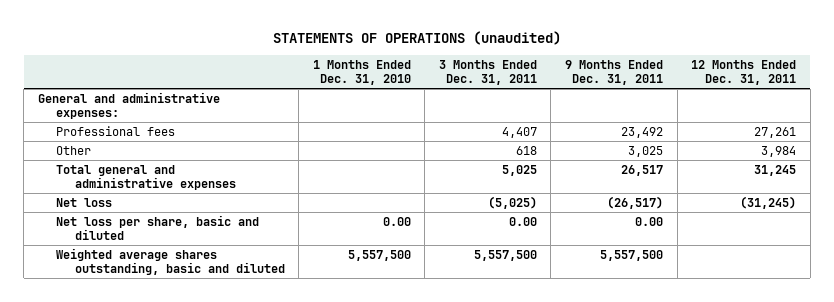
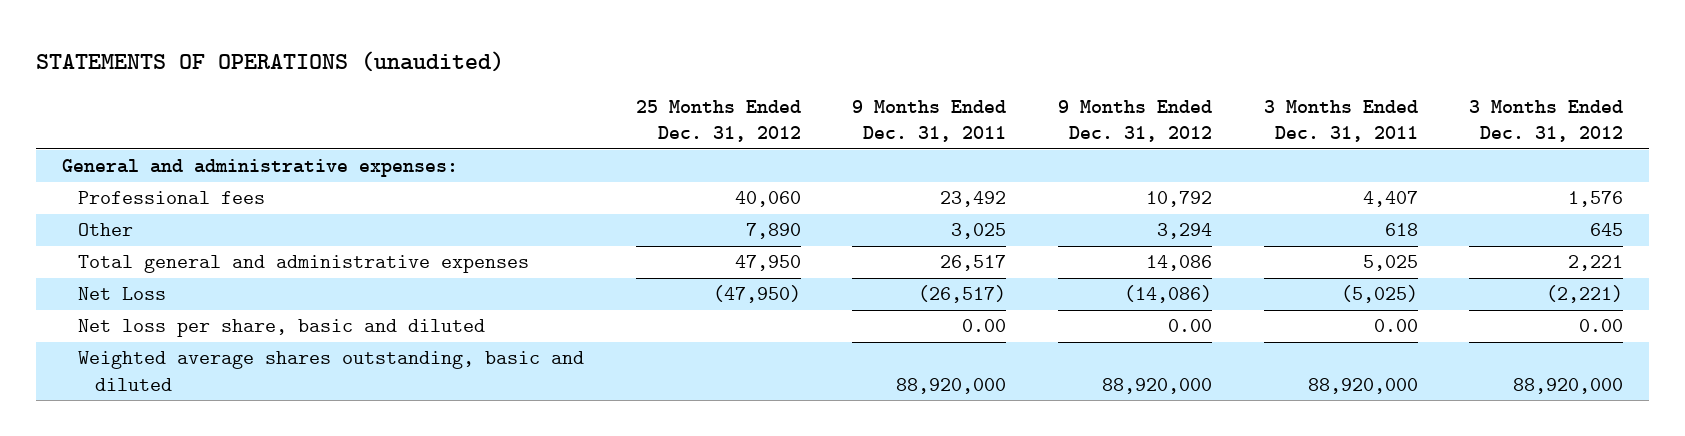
[312,59,411,86] 1 Months Ended Dec. 31, 2010 -> none
[691,59,797,86] 12 Months Ended Dec. 31, 2011 -> none
none -> [635,99,801,143] 25 Months Ended Dec. 31, 2012
none -> [1058,99,1213,143] 9 Months Ended Dec. 31, 2012
none -> [1469,99,1624,143] 3 Months Ended Dec. 31, 2012
[56,198,113,208] Net loss -> [78,287,167,301] Net Loss
[473,250,537,262] 5,557,500 -> [1307,377,1418,394] 88,920,000
[600,250,664,262] 5,557,500 -> [896,377,1007,394] 88,920,000

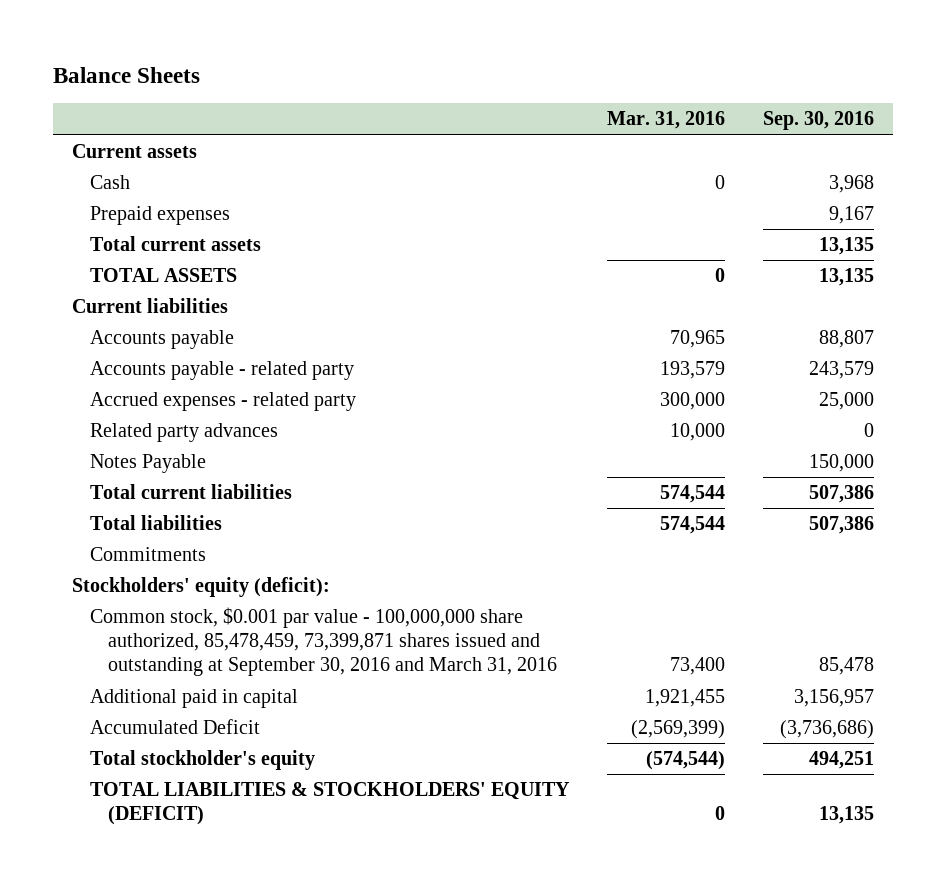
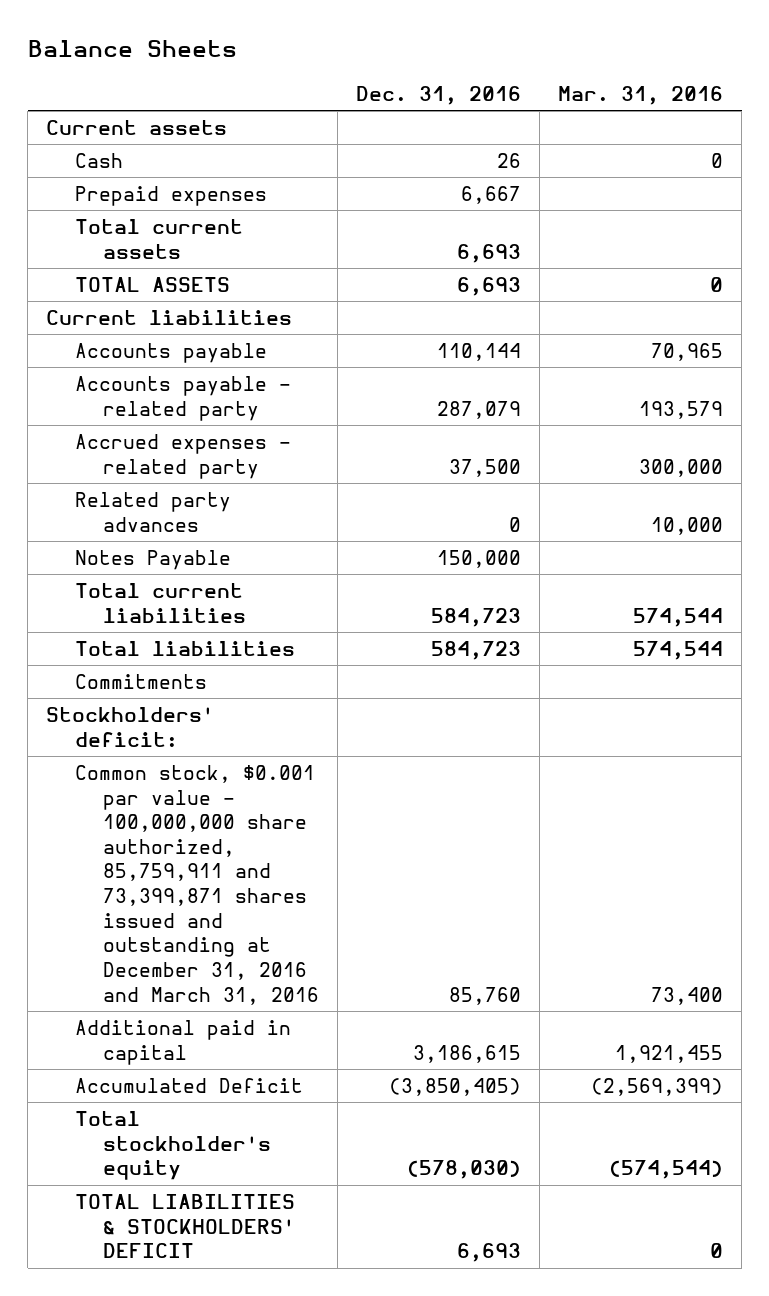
[762,111,874,131] Sep. 30, 2016 -> none
none -> [356,85,522,105] Dec. 31, 2016
[71,577,330,598] Stockholders' equity (deficit): -> [46,707,215,747] Stockholders' deficit:
[89,607,557,677] Common stock, $0.001 par value - 100,000,000 share authorized, 85,478,459, 73,399,871 shares issued and outstanding at September 30, 2016 and March 31, 2016 -> [74,765,319,1005] Common stock, $0.001 par value - 100,000,000 share authorized, 85,759,911 and 73,399,871 shares issued and outstanding at December 31, 2016 and March 31, 2016
[89,782,570,826] TOTAL LIABILITIES & STOCKHOLDERS' EQUITY (DEFICIT) -> [74,1194,295,1259] TOTAL LIABILITIES & STOCKHOLDERS' DEFICIT

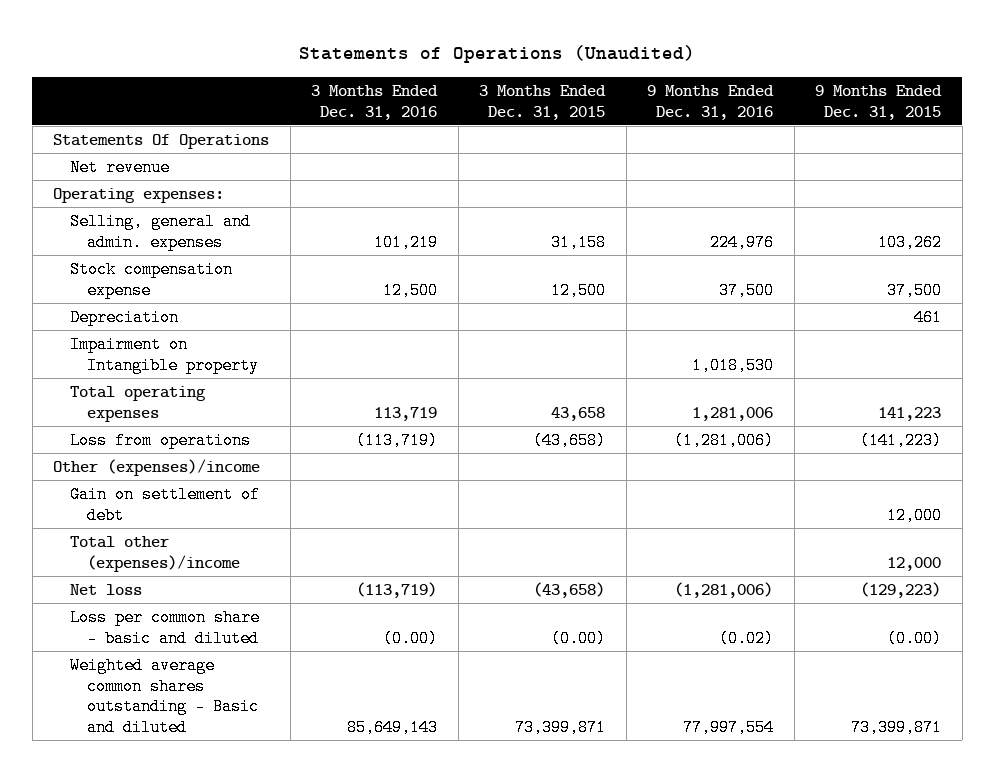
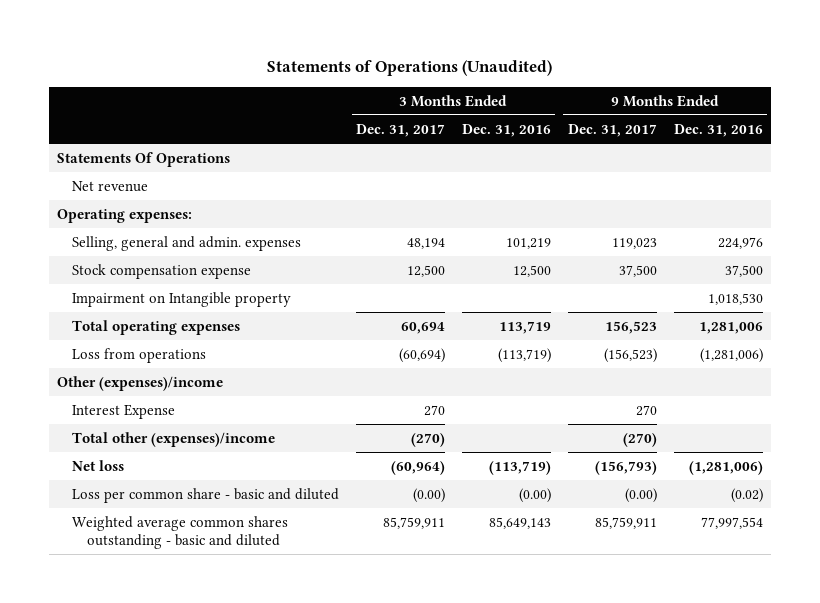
[479,84,607,120] 3 Months Ended Dec. 31, 2015 -> none
[815,84,943,120] 9 Months Ended Dec. 31, 2015 -> none
none -> [356,123,446,137] Dec. 31, 2017
none -> [567,123,657,137] Dec. 31, 2017
[69,308,179,326] Depreciation -> none
[69,485,260,524] Gain on settlement of debt -> none
none -> [72,403,176,419] Interest Expense
[69,656,259,737] Weighted average common shares outstanding - Basic and diluted -> [72,515,289,549] Weighted average common shares outstanding - basic and diluted

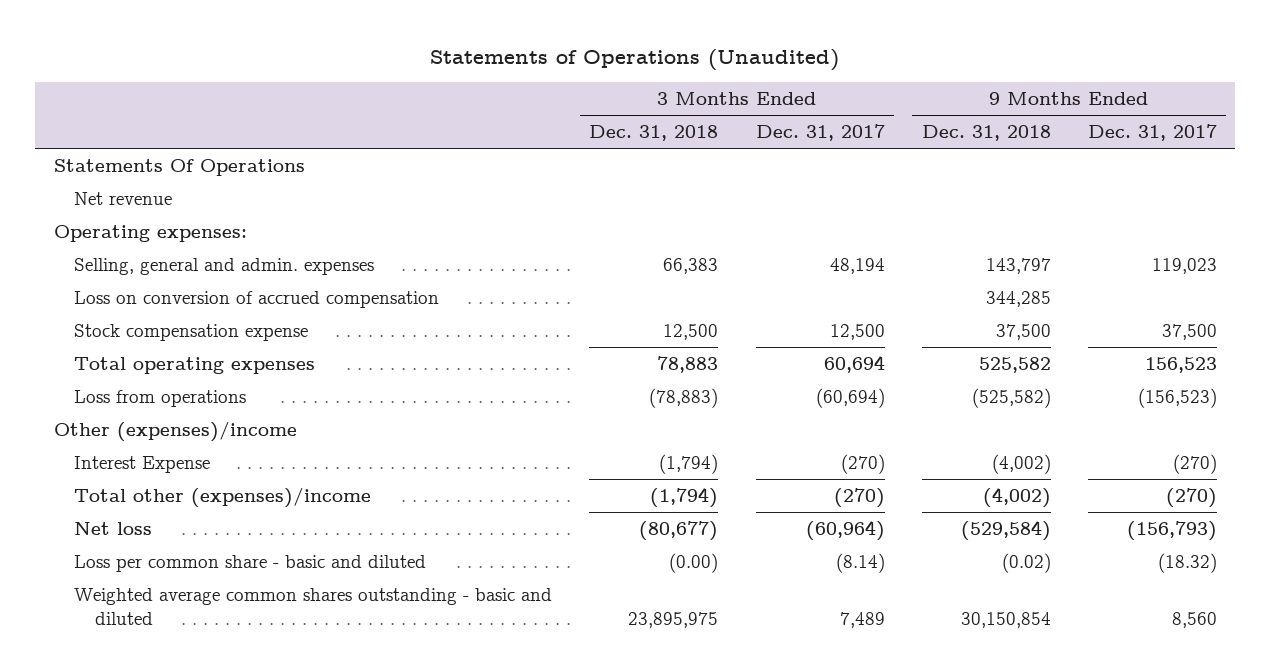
[461,123,551,137] Dec. 31, 2016 -> none
[673,123,763,137] Dec. 31, 2016 -> none
none -> [589,125,719,142] Dec. 31, 2018
none -> [921,125,1051,142] Dec. 31, 2018
none -> [74,290,440,308] Loss on conversion of accrued compensation
[72,291,292,307] Impairment on Intangible property -> none
[424,404,446,416] 270 -> [840,453,885,474] (270)
[635,404,657,416] 270 -> [1172,453,1217,474] (270)
[413,487,446,503] (0.00) -> [835,552,885,573] (8.14)
[624,487,657,503] (0.00) -> [1157,552,1217,573] (18.32)
[383,516,446,529] 85,759,911 -> [839,611,885,628] 7,489
[594,516,657,529] 85,759,911 -> [1171,611,1217,628] 8,560

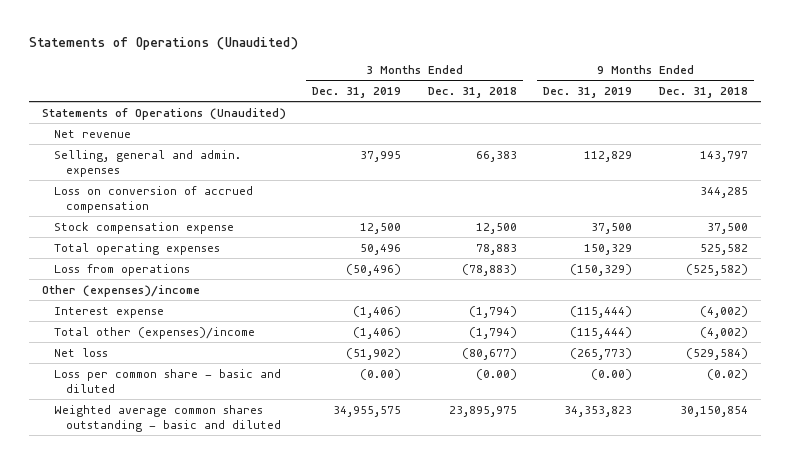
[755,124,885,142] Dec. 31, 2017 -> none
[1087,124,1217,142] Dec. 31, 2017 -> none
none -> [312,87,402,99] Dec. 31, 2019
none -> [543,87,633,99] Dec. 31, 2019
[53,158,305,176] Statements Of Operations -> [41,107,286,120] Statements of Operations (Unaudited)
[53,224,247,242] Operating expenses: -> none
[74,455,211,473] Interest Expense -> [53,306,164,318] Interest expense

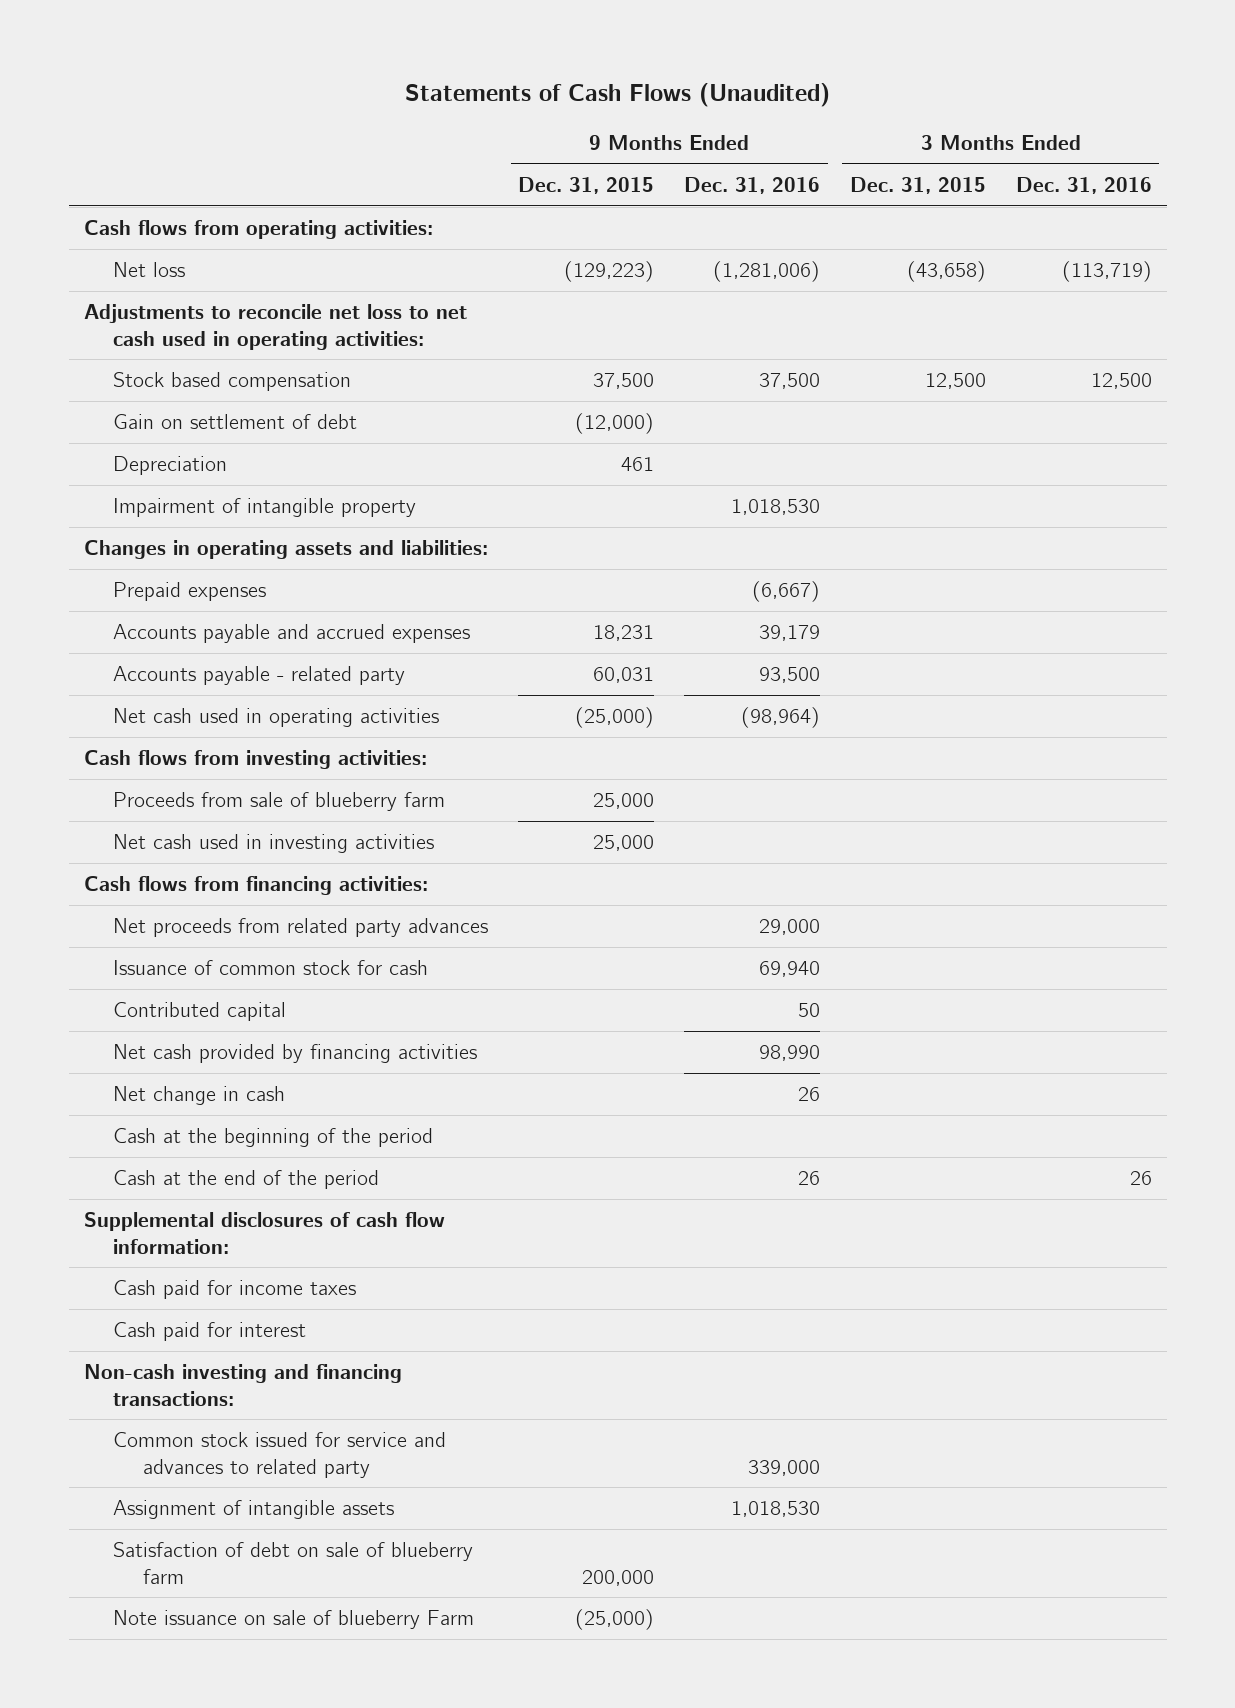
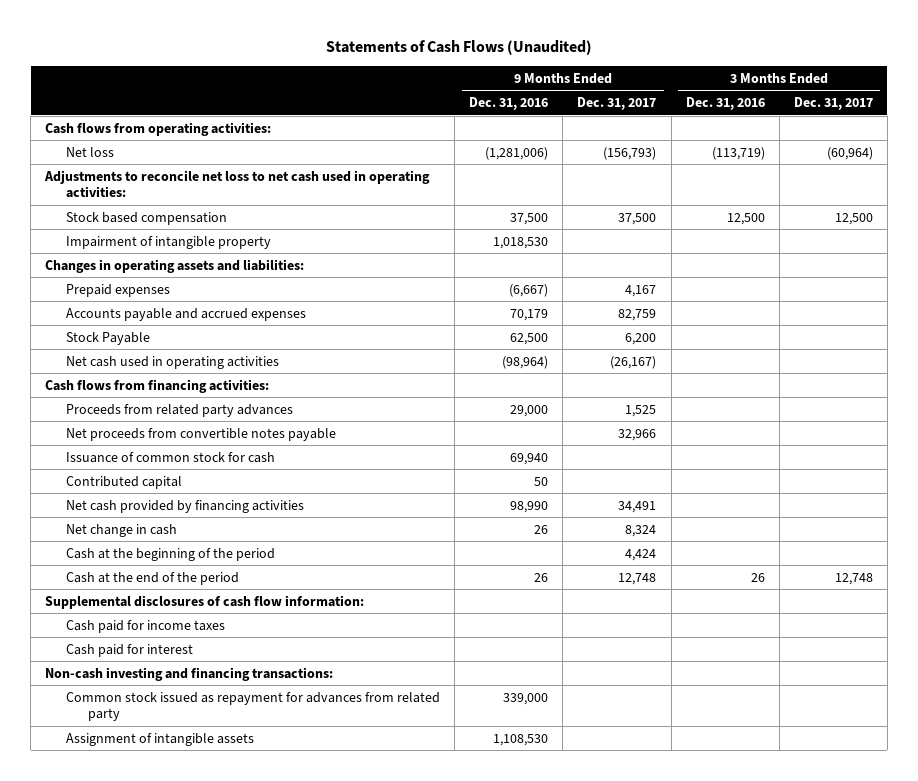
[518,176,655,194] Dec. 31, 2015 -> none
[849,176,986,194] Dec. 31, 2015 -> none
none -> [577,96,657,110] Dec. 31, 2017
none -> [793,96,873,110] Dec. 31, 2017
[113,414,358,430] Gain on settlement of debt -> none
[113,456,228,476] Depreciation -> none
[113,666,406,686] Accounts payable - related party -> none
[759,625,821,642] 39,179 -> [510,308,549,321] 70,179
none -> [66,331,151,345] Stock Payable
[83,750,427,770] Cash flows from investing activities: -> none
[113,792,446,812] Proceeds from sale of blueberry farm -> none
[113,834,435,854] Net cash used in investing activities -> none
[113,918,489,938] Net proceeds from related party advances -> [66,403,294,417] Proceeds from related party advances
none -> [66,427,337,441] Net proceeds from convertible notes payable
[113,1542,474,1584] Satisfaction of debt on sale of blueberry farm -> none
[113,1610,475,1630] Note issuance on sale of blueberry Farm -> none
[113,1432,447,1478] Common stock issued for service and advances to related party -> [66,691,441,721] Common stock issued as repayment for advances from related party
[731,1501,821,1518] 1,018,530 -> [493,733,549,746] 1,108,530

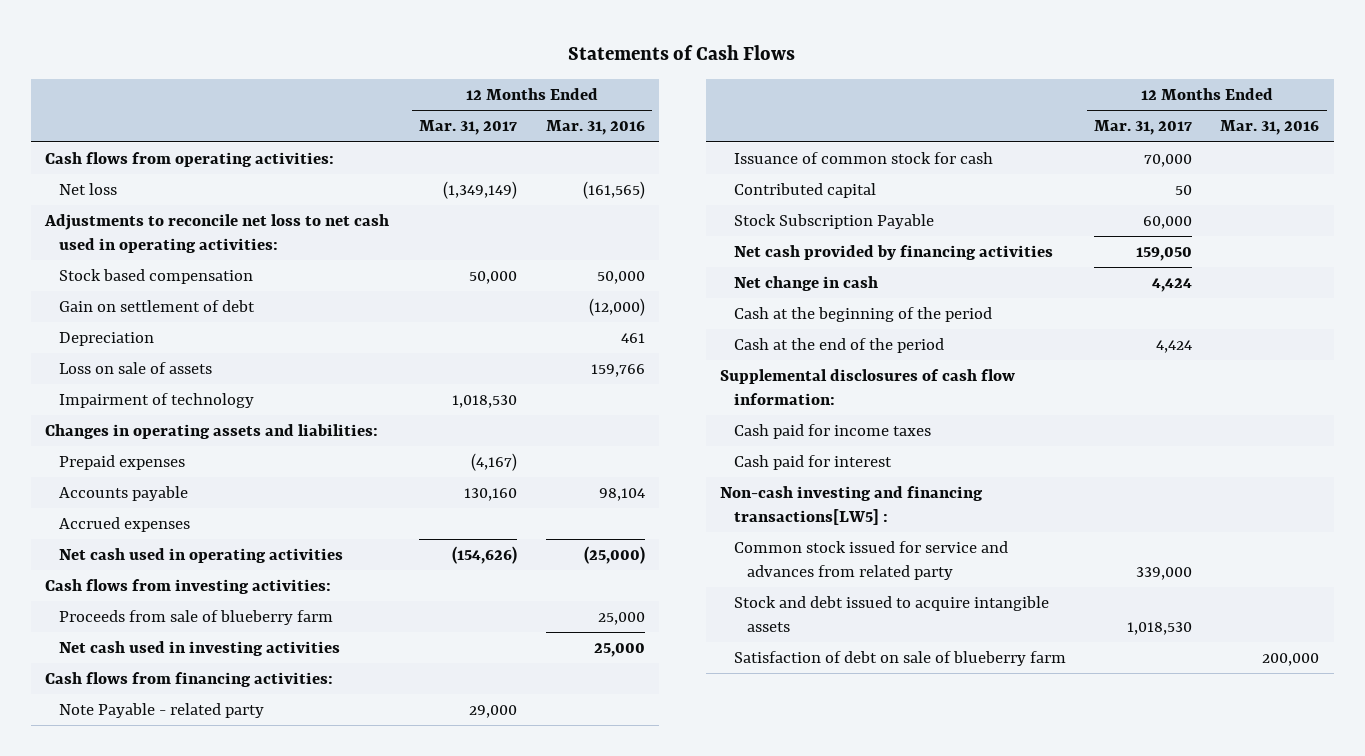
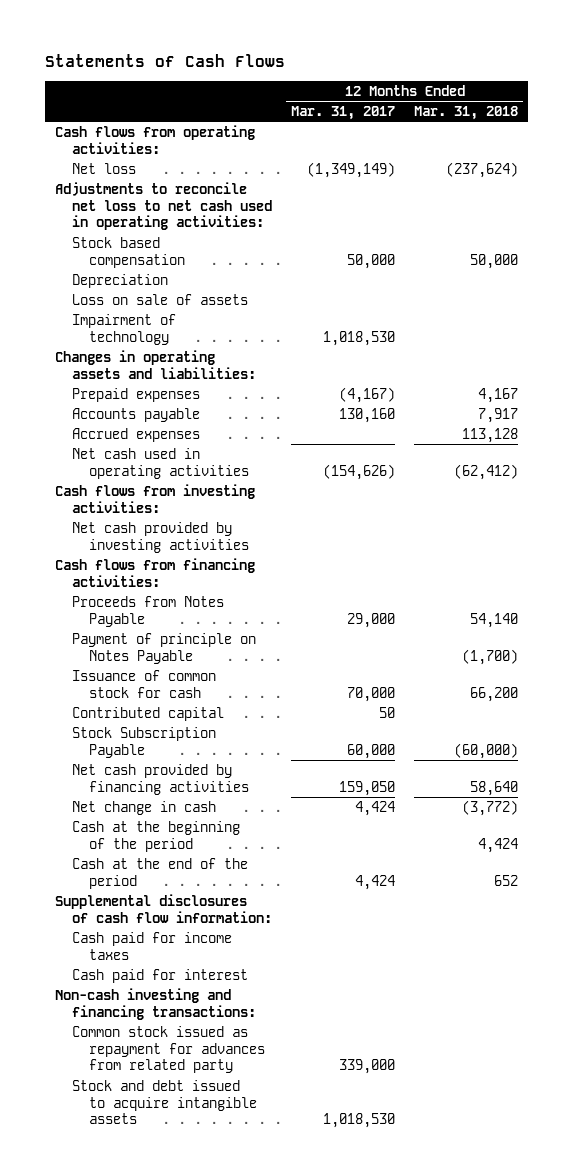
[545,120,645,136] Mar. 31, 2016 -> none
none -> [414,106,519,121] Mar. 31, 2018
[58,300,255,313] Gain on settlement of debt -> none
[58,610,333,626] Proceeds from sale of blueberry farm -> none
[58,641,340,657] Net cash used in investing activities -> [72,522,250,553] Net cash provided by investing activities
[58,703,264,719] Note Payable - related party -> [72,596,225,627] Proceeds from Notes Payable
none -> [72,633,257,664] Payment of principle on Notes Payable
[720,486,984,525] Non-cash investing and financing transactions[LW5] : -> [54,988,257,1020] Non-cash investing and financing transactions:
[733,541,1008,580] Common stock issued for service and advances from related party -> [72,1026,266,1074] Common stock issued as repayment for advances from related party
[733,651,1066,667] Satisfaction of debt on sale of blueberry farm -> none

